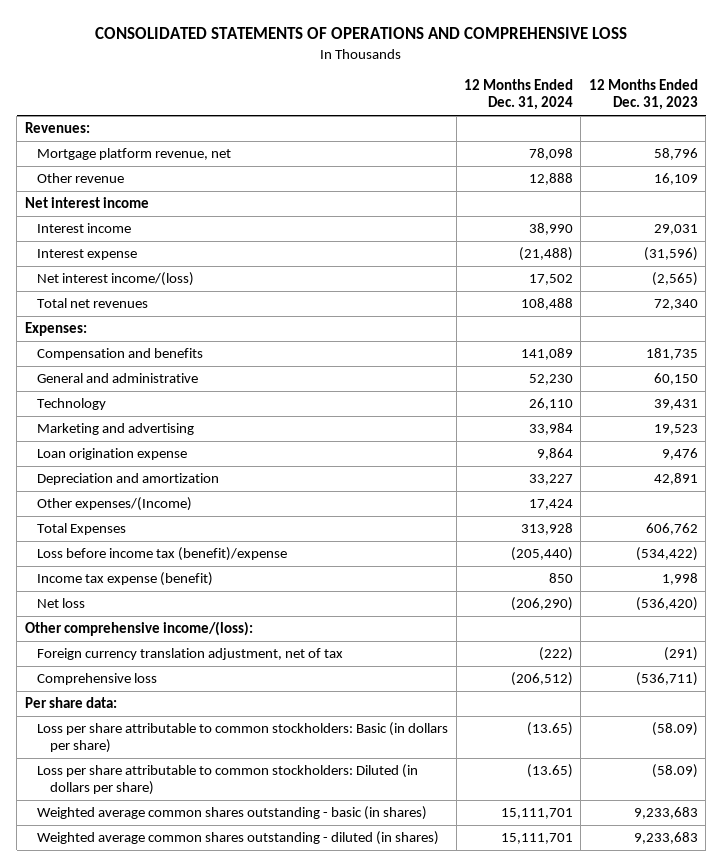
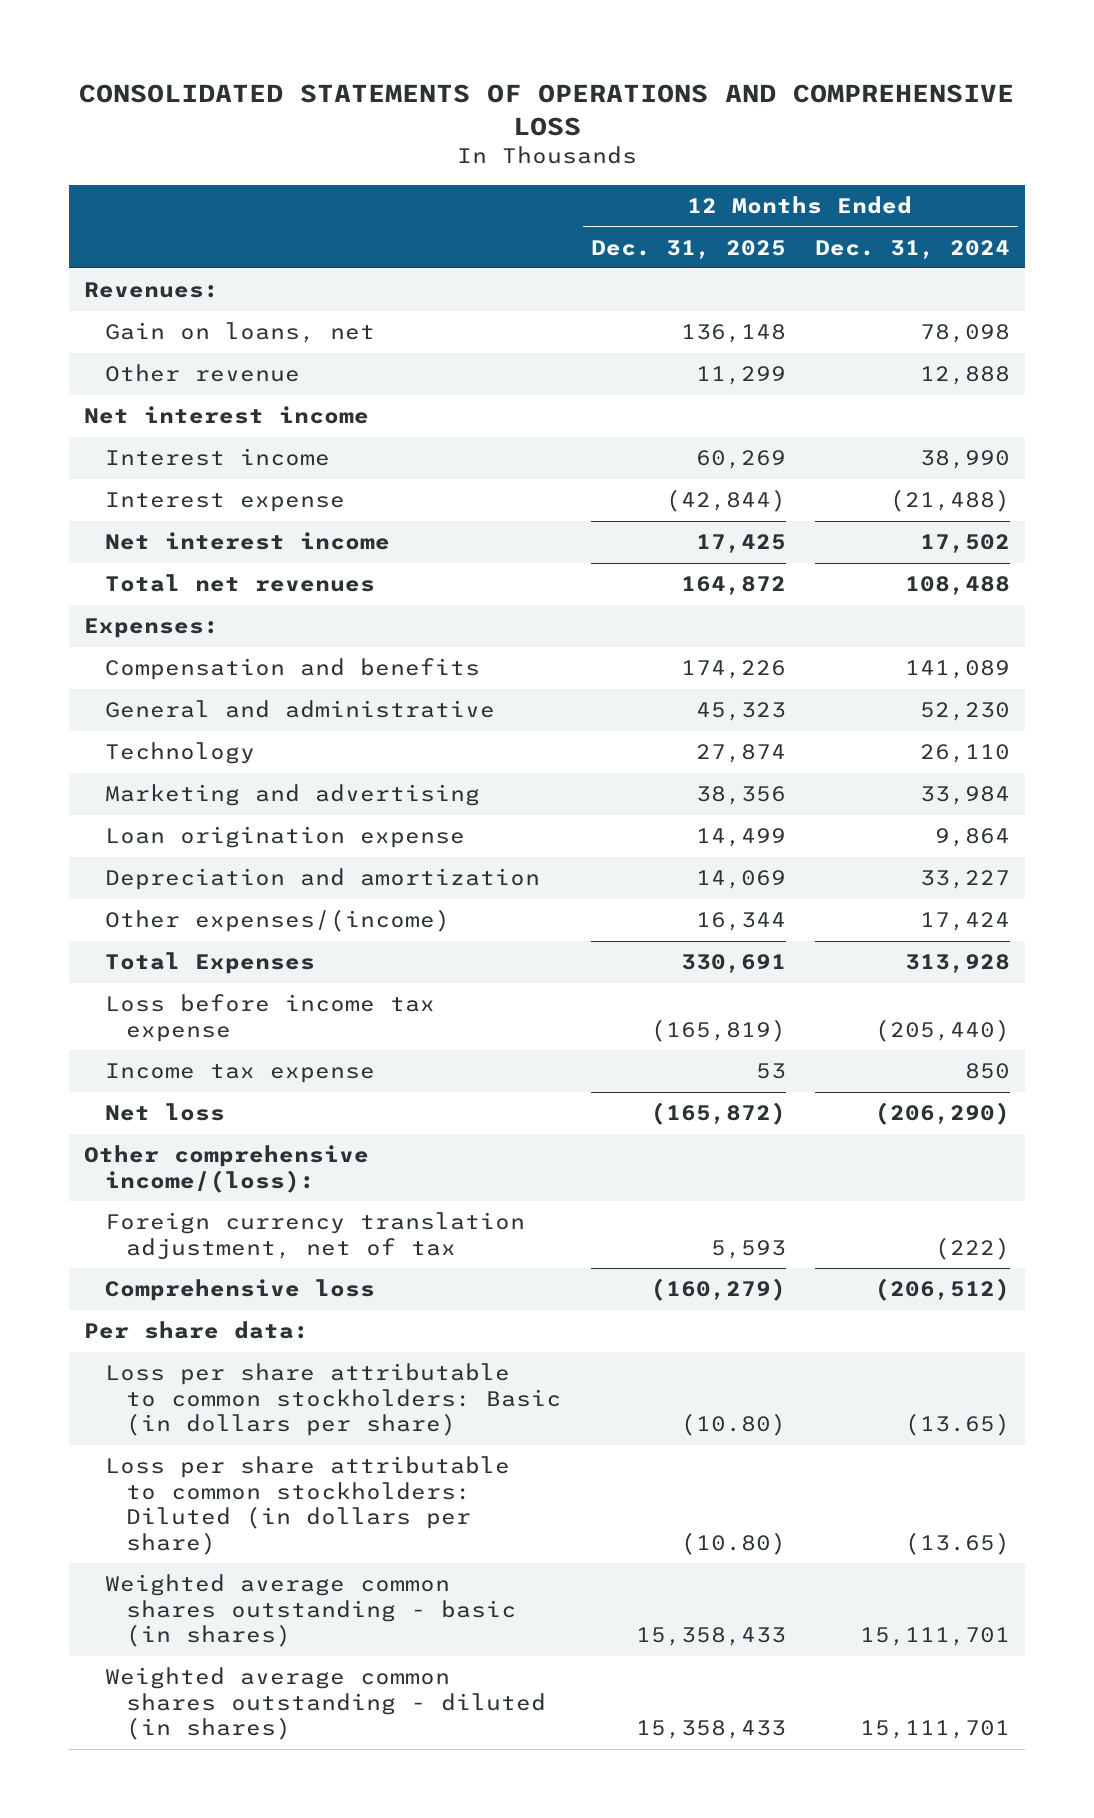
[588,79,698,111] 12 Months Ended Dec. 31, 2023 -> none
none -> [590,239,786,259] Dec. 31, 2025
[37,148,232,161] Mortgage platform revenue, net -> [104,322,375,344] Gain on loans, net
[37,272,195,287] Net interest income/(loss) -> [104,532,390,551] Net interest income
[37,497,193,512] Other expenses/(Income) -> [104,909,450,933] Other expenses/(income)
[37,547,288,562] Loss before income tax (benefit)/expense -> [104,994,435,1042] Loss before income tax expense
[37,572,214,587] Income tax expense (benefit) -> [104,1063,375,1084] Income tax expense

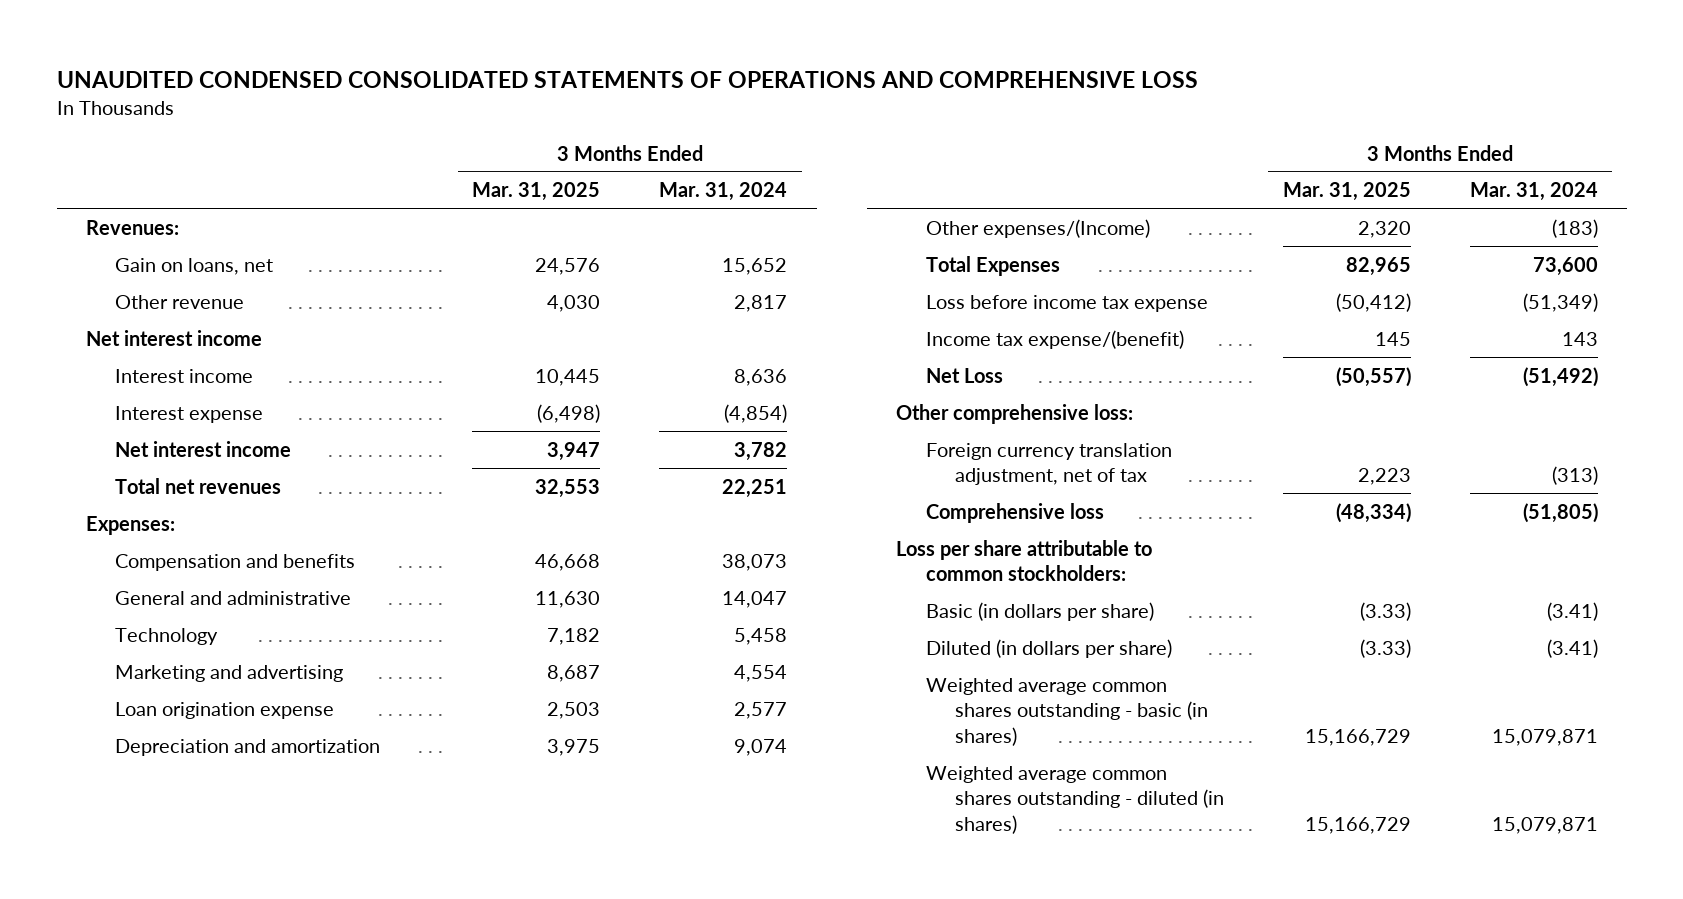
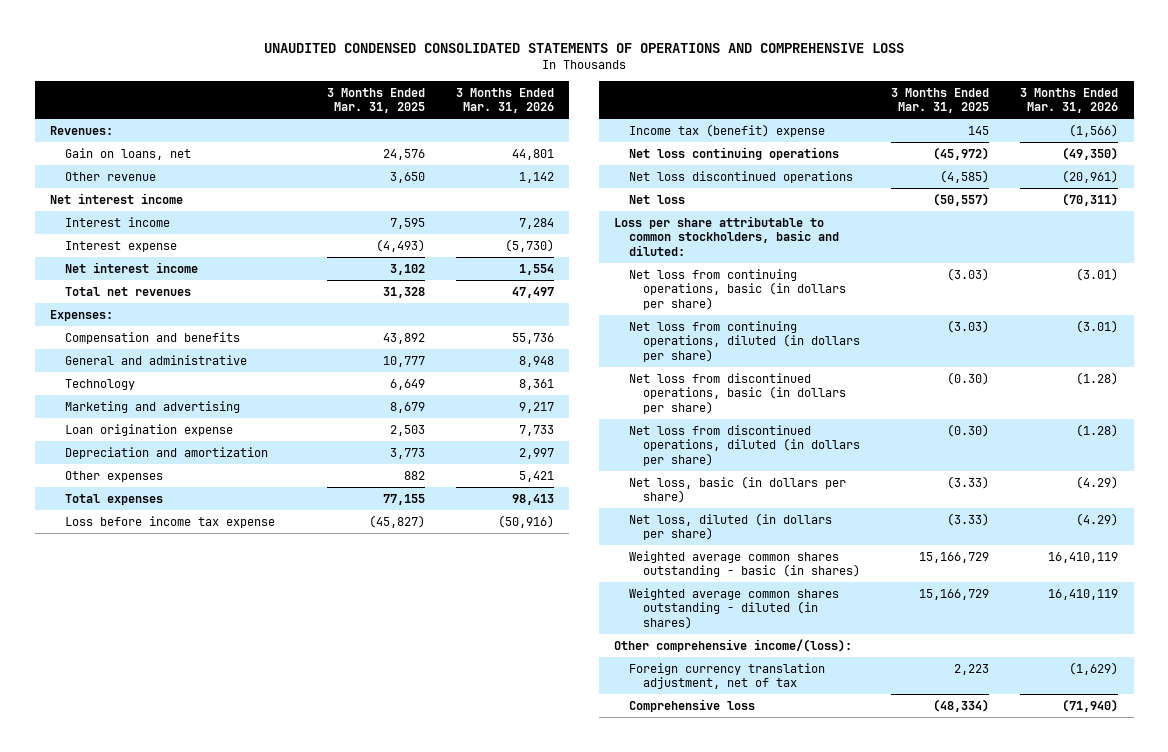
[659,182,788,202] Mar. 31, 2024 -> none
none -> [455,87,554,114] 3 Months Ended Mar. 31, 2026
[547,294,601,312] 4,030 -> [389,171,425,183] 3,650
[535,368,601,386] 10,445 -> [389,217,425,229] 7,595
[537,403,601,423] (6,498) -> [375,238,425,252] (4,493)
[547,441,601,461] 3,947 -> [389,263,425,275] 3,102
[535,478,601,498] 32,553 -> [382,286,425,298] 31,328
[535,553,601,571] 46,668 -> [382,332,425,344] 43,892
[535,590,601,608] 11,630 -> [382,355,425,367] 10,777
[547,627,601,645] 7,182 -> [389,378,425,390] 6,649
[547,664,601,682] 8,687 -> [389,401,425,413] 8,679
[896,403,1134,424] Other comprehensive loss: -> none
[547,738,601,756] 3,975 -> [389,447,425,459] 3,773
[925,218,1150,238] Other expenses/(Income) -> [64,470,163,482] Other expenses
[1357,220,1411,238] 2,320 -> [403,470,425,480] 882
[925,255,1060,276] Total Expenses -> [64,493,163,505] Total expenses
[1345,256,1411,276] 82,965 -> [382,493,425,505] 77,155
[1335,292,1411,312] (50,412) -> [368,514,425,528] (45,827)
[925,329,1184,349] Income tax expense/(benefit) -> [628,123,825,137] Income tax (benefit) expense
none -> [628,146,839,160] Net loss continuing operations
none -> [628,170,853,183] Net loss discontinued operations
[925,367,1003,383] Net Loss -> [628,194,685,204] Net loss
[896,539,1153,582] Loss per share attributable to common stockholders: -> [614,215,839,256] Loss per share attributable to common stockholders, basic and diluted:
none -> [628,268,846,310] Net loss from continuing operations, basic (in dollars per share)
none -> [628,320,860,362] Net loss from continuing operations, diluted (in dollars per share)
none -> [628,372,846,414] Net loss from discontinued operations, basic (in dollars per share)
none -> [628,424,860,466] Net loss from discontinued operations, diluted (in dollars per share)
[925,601,1154,621] Basic (in dollars per share) -> [628,475,846,504] Net loss, basic (in dollars per share)
[925,638,1172,658] Diluted (in dollars per share) -> [628,512,832,541] Net loss, diluted (in dollars per share)
none -> [614,638,853,652] Other comprehensive income/(loss):
[925,442,1172,486] Foreign currency translation adjustment, net of tax -> [628,662,825,690] Foreign currency translation adjustment, net of tax
[925,502,1104,523] Comprehensive loss -> [628,698,755,712] Comprehensive loss

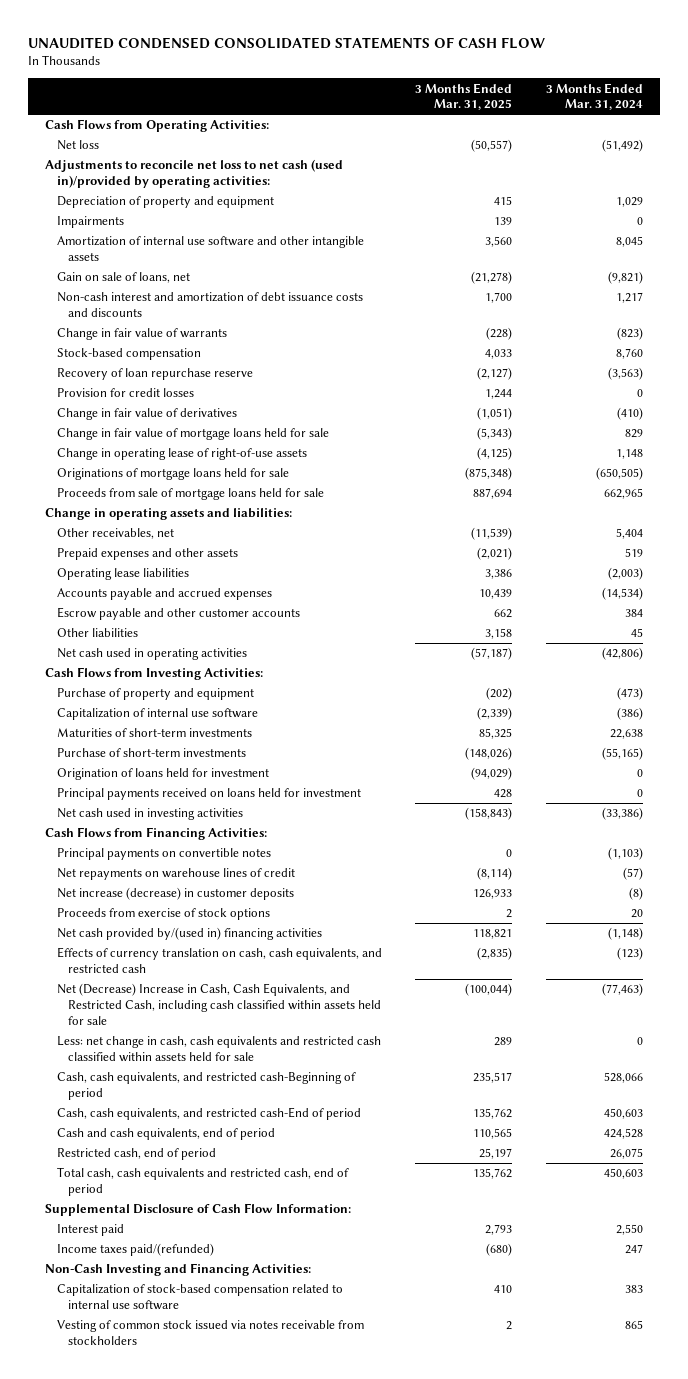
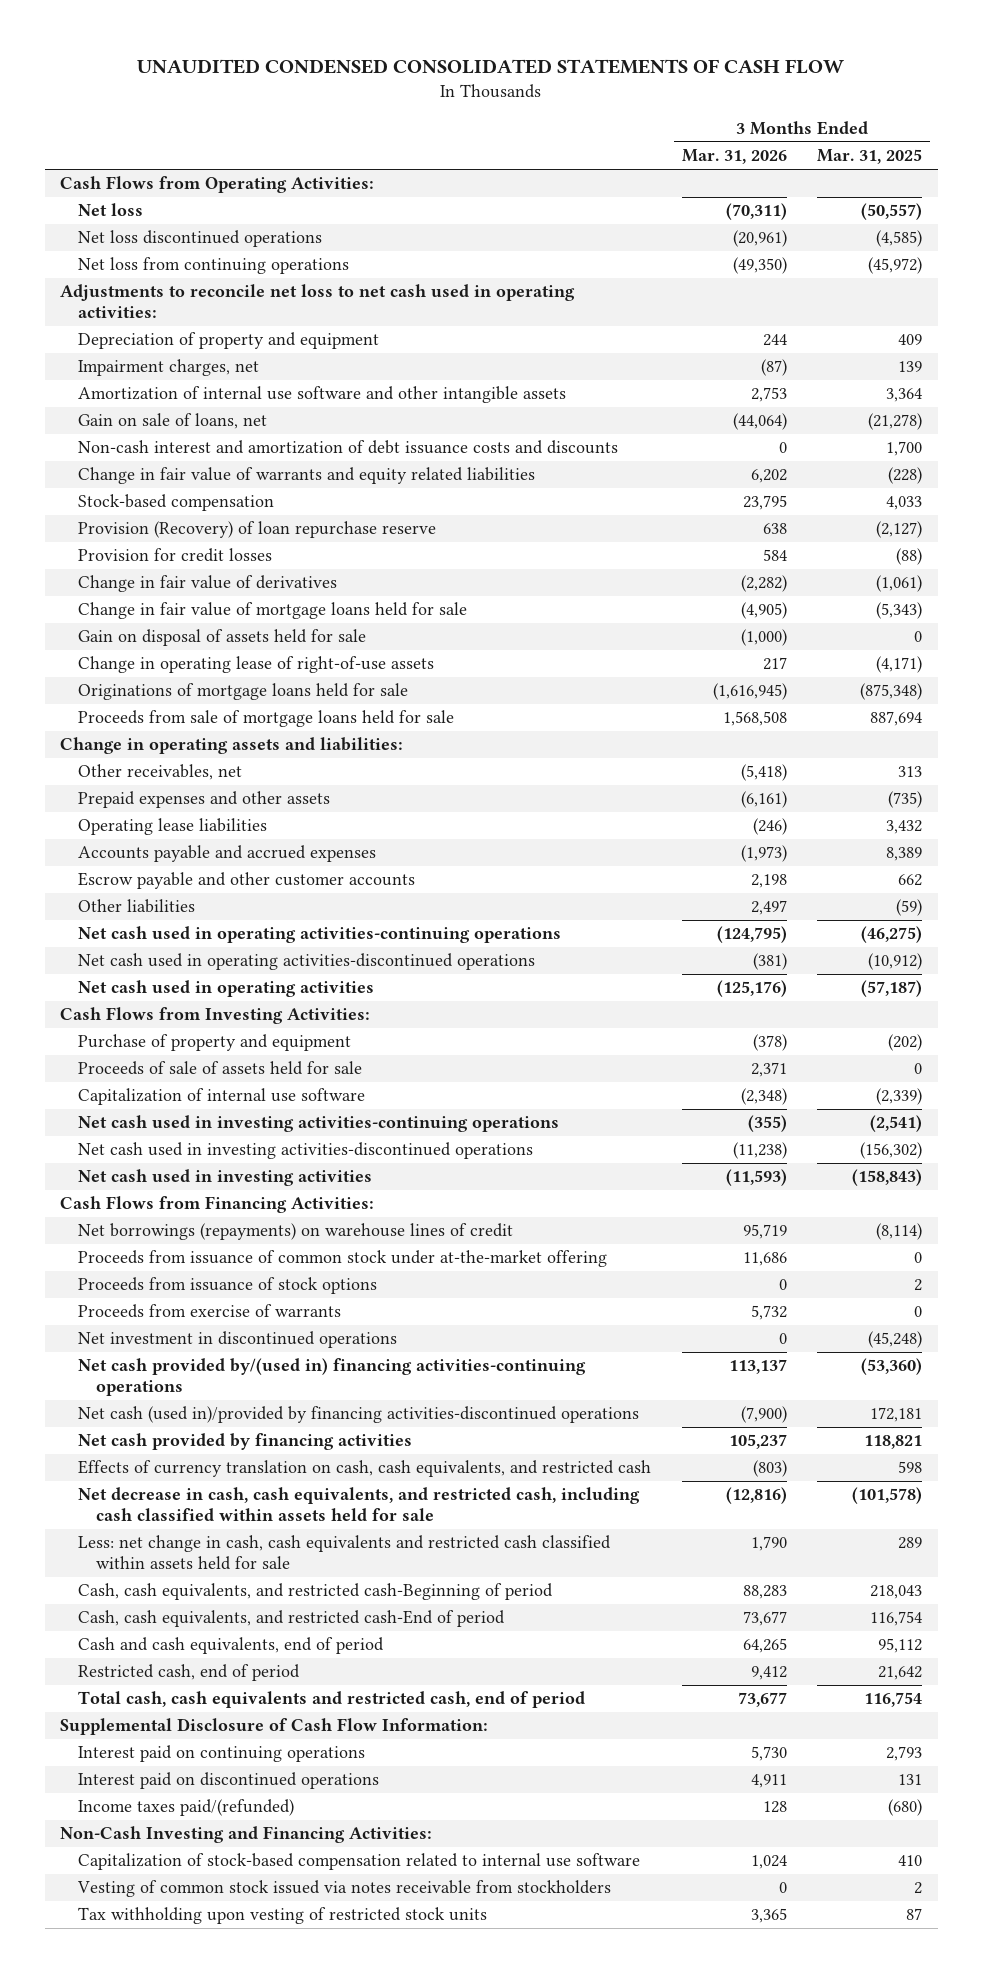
[546,82,644,111] 3 Months Ended Mar. 31, 2024 -> none
none -> [681,149,787,165] Mar. 31, 2026
none -> [77,230,322,248] Net loss discontinued operations
none -> [77,257,349,275] Net loss from continuing operations
[45,159,344,188] Adjustments to reconcile net loss to net cash (used in)/provided by operating activities: -> [60,284,576,319] Adjustments to reconcile net loss to net cash used in operating activities:
[494,196,513,206] 415 -> [898,334,923,346] 409
[56,216,124,229] Impairments -> [77,359,259,377] Impairment charges, net
[485,236,513,248] 3,560 -> [886,388,923,403] 3,364
[56,328,227,341] Change in fair value of warrants -> [77,467,535,485] Change in fair value of warrants and equity related liabilities
[56,368,253,381] Recovery of loan repurchase reserve -> [77,521,436,539] Provision (Recovery) of loan repurchase reserve
[485,389,513,400] 1,244 -> [896,548,923,566] (88)
[477,407,513,421] (1,051) -> [876,575,923,593] (1,061)
none -> [77,629,366,647] Gain on disposal of assets held for sale
[477,447,513,461] (4,125) -> [876,656,923,674] (4,171)
[471,527,513,541] (11,539) -> [898,766,923,778] 313
[477,547,513,561] (2,021) -> [888,791,923,809] (735)
[485,569,513,580] 3,386 -> [886,820,923,835] 3,432
[479,589,513,600] 10,439 -> [886,847,923,862] 8,389
[485,628,513,640] 3,158 -> [896,899,923,917] (59)
none -> [77,926,561,944] Net cash used in operating activities-continuing operations
none -> [77,953,535,971] Net cash used in operating activities-discontinued operations
none -> [77,1061,362,1076] Proceeds of sale of assets held for sale
[56,728,252,738] Maturities of short-term investments -> none
[56,748,246,758] Purchase of short-term investments -> none
[56,768,269,781] Origination of loans held for investment -> none
[56,788,361,801] Principal payments received on loans held for investment -> none
none -> [77,1115,559,1133] Net cash used in investing activities-continuing operations
none -> [77,1142,533,1160] Net cash used in investing activities-discontinued operations
[56,848,271,861] Principal payments on convertible notes -> none
[56,887,294,901] Net increase (decrease) in customer deposits -> none
[56,868,295,881] Net repayments on warehouse lines of credit -> [77,1223,513,1241] Net borrowings (repayments) on warehouse lines of credit
none -> [77,1250,607,1268] Proceeds from issuance of common stock under at-the-market offering
none -> [77,1277,377,1295] Proceeds from issuance of stock options
[56,908,270,921] Proceeds from exercise of stock options -> [77,1304,341,1319] Proceeds from exercise of warrants
[506,909,513,919] 2 -> [914,1306,923,1318] 0
none -> [77,1331,397,1349] Net investment in discontinued operations
none -> [77,1358,586,1397] Net cash provided by/(used in) financing activities-continuing operations
none -> [77,1406,639,1424] Net cash (used in)/provided by financing activities-discontinued operations
[56,927,322,941] Net cash provided by/(used in) financing activities -> [77,1433,412,1451] Net cash provided by financing activities
[477,947,513,961] (2,835) -> [898,1461,923,1474] 598
[56,983,382,1025] Net (Decrease) Increase in Cash, Cash Equivalents, and Restricted Cash, including cash classified within assets held for sale -> [77,1487,640,1522] Net decrease in cash, cash equivalents, and restricted cash, including cash classified within assets held for sale
[465,983,513,997] (100,044) -> [852,1487,923,1505] (101,578)
[473,1072,513,1084] 235,517 -> [870,1585,923,1600] 218,043
[473,1108,513,1120] 135,762 -> [870,1611,923,1627] 116,754
[473,1128,513,1140] 110,565 -> [878,1638,923,1654] 95,112
[479,1148,513,1160] 25,197 -> [878,1666,923,1681] 21,642
[473,1168,513,1180] 135,762 -> [864,1692,923,1708] 116,754
[56,1224,124,1237] Interest paid -> [77,1745,365,1763] Interest paid on continuing operations
none -> [77,1772,379,1790] Interest paid on discontinued operations
none -> [77,1907,487,1925] Tax withholding upon vesting of restricted stock units

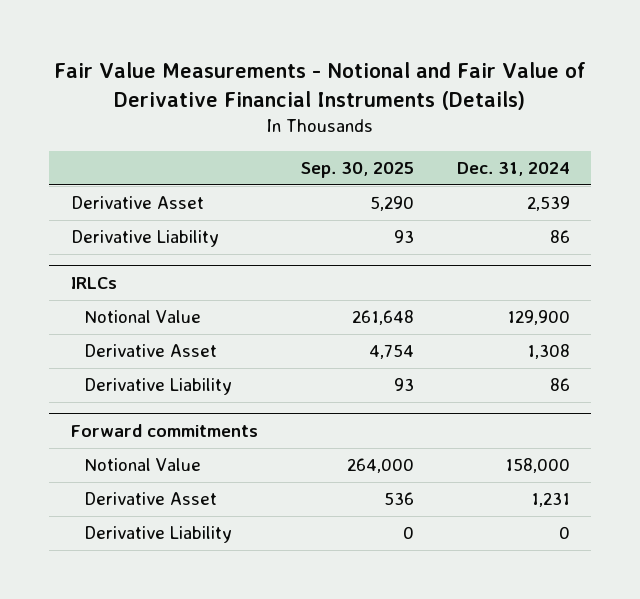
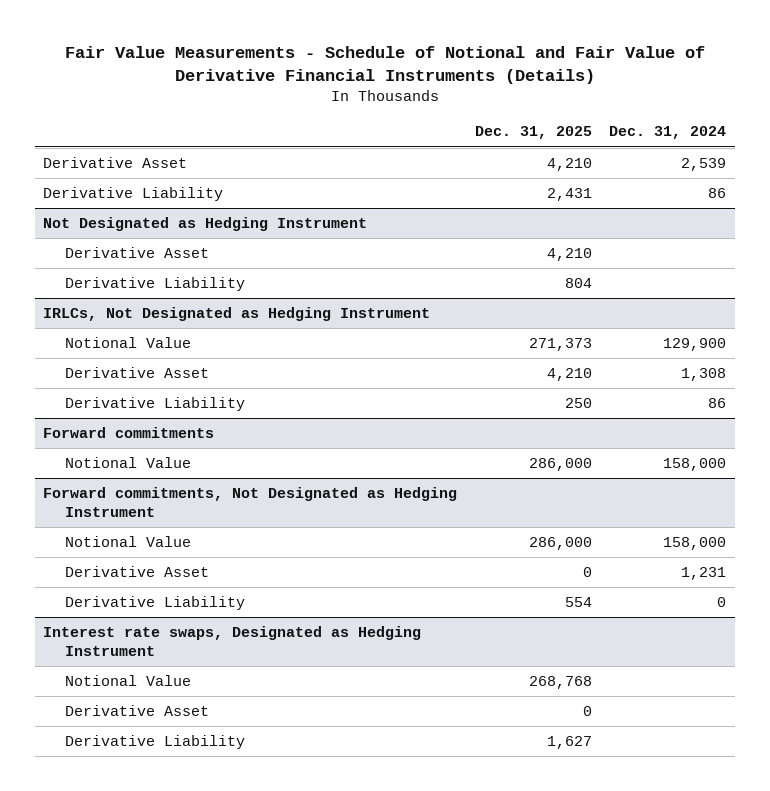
[54,62,587,111] Fair Value Measurements - Notional and Fair Value of Derivative Financial Instruments (Details) -> [64,45,705,84] Fair Value Measurements - Schedule of Notional and Fair Value of Derivative Financial Instruments (Details)
[300,162,414,179] Sep. 30, 2025 -> none
none -> [474,126,592,140] Dec. 31, 2025
[70,277,117,290] IRLCs -> none
none -> [43,217,368,232] Not Designated as Hedging Instrument
none -> [65,247,210,259] Derivative Asset
none -> [65,277,246,292] Derivative Liability
none -> [43,307,431,322] IRLCs, Not Designated as Hedging Instrument
none -> [43,487,458,518] Forward commitments, Not Designated as Hedging Instrument
none -> [65,536,192,548] Notional Value
none -> [43,626,422,657] Interest rate swaps, Designated as Hedging Instrument
none -> [65,675,192,687] Notional Value
none -> [65,705,210,717] Derivative Asset
none -> [65,735,246,750] Derivative Liability

